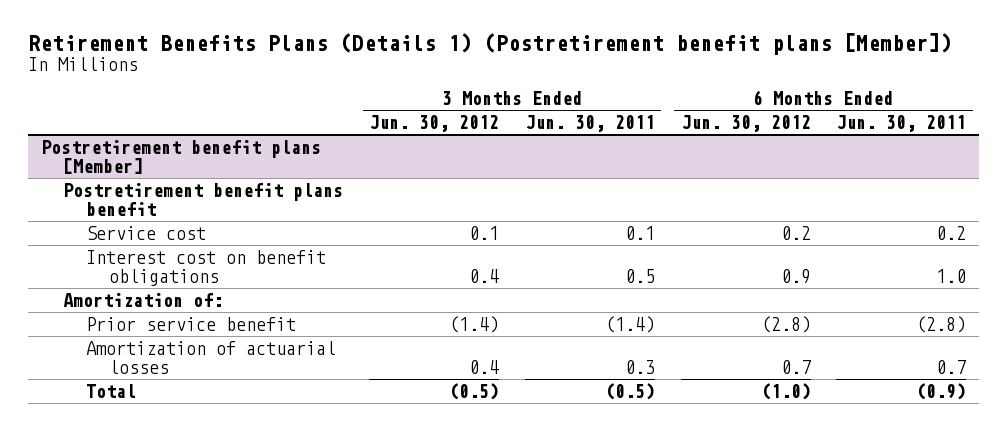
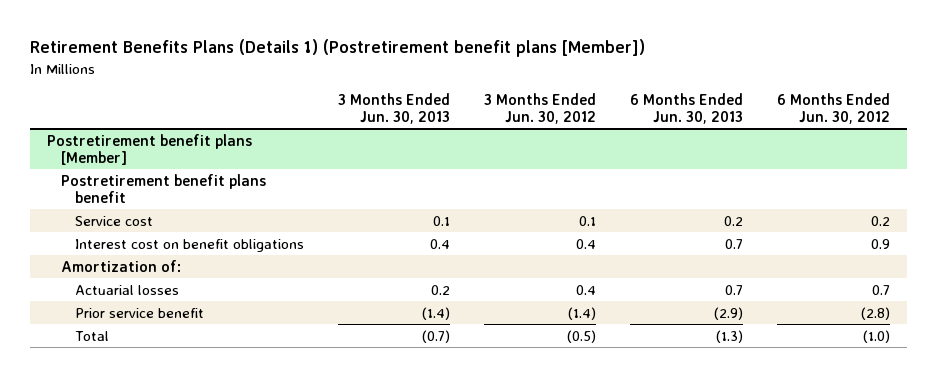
[524,115,655,133] Jun. 30, 2011 -> none
[836,115,967,133] Jun. 30, 2011 -> none
none -> [338,92,451,125] 3 Months Ended Jun. 30, 2013
none -> [629,92,743,125] 6 Months Ended Jun. 30, 2013
none -> [75,284,180,295] Actuarial losses
[86,340,337,375] Amortization of actuarial losses -> none

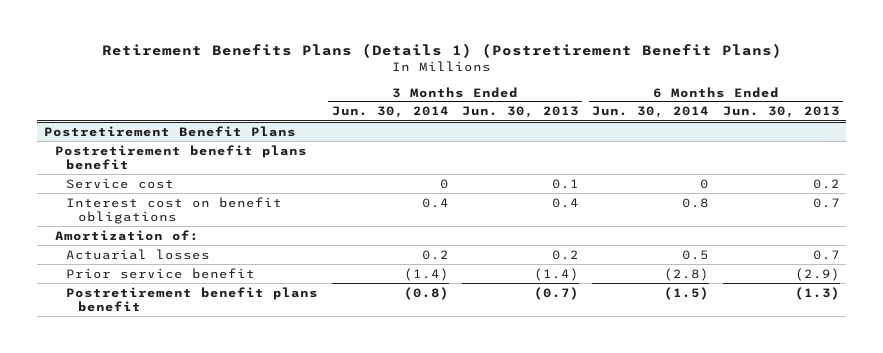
[30,39,646,58] Retirement Benefits Plans (Details 1) (Postretirement benefit plans [Member]) -> [101,43,782,59] Retirement Benefits Plans (Details 1) (Postretirement Benefit Plans)
[484,92,597,125] 3 Months Ended Jun. 30, 2012 -> none
[776,92,890,125] 6 Months Ended Jun. 30, 2012 -> none
none -> [331,106,449,119] Jun. 30, 2014
none -> [592,106,710,119] Jun. 30, 2014
[47,133,253,165] Postretirement benefit plans [Member] -> [43,125,296,137] Postretirement Benefit Plans
[75,330,110,341] Total -> [66,286,319,313] Postretirement benefit plans benefit

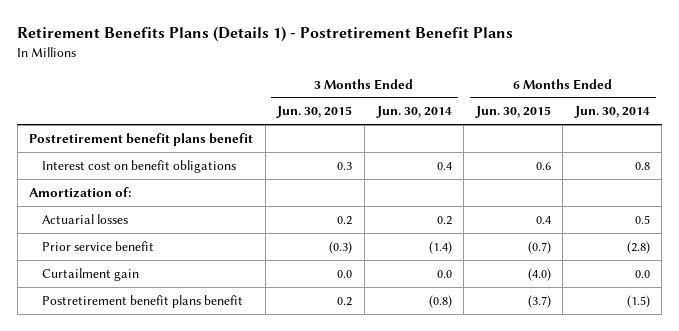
[101,43,782,59] Retirement Benefits Plans (Details 1) (Postretirement Benefit Plans) -> [17,26,514,43] Retirement Benefits Plans (Details 1) - Postretirement Benefit Plans
[462,106,580,119] Jun. 30, 2013 -> none
[722,106,840,119] Jun. 30, 2013 -> none
none -> [276,106,353,119] Jun. 30, 2015
none -> [474,106,551,119] Jun. 30, 2015
[43,125,296,137] Postretirement Benefit Plans -> none
[66,177,175,189] Service cost -> none
none -> [41,267,139,281] Curtailment gain

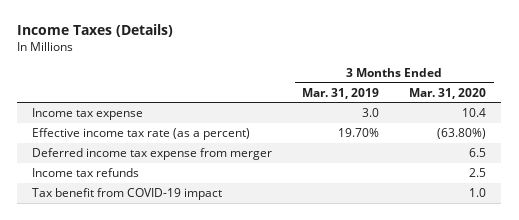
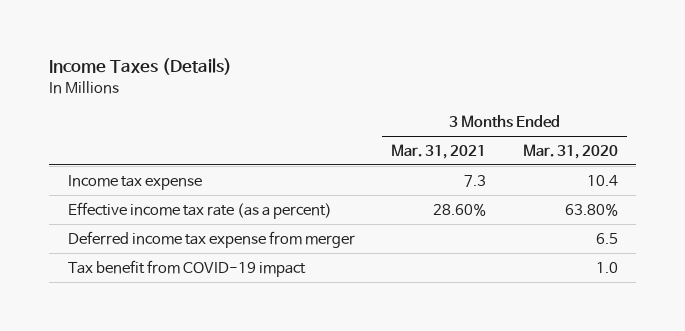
[302,87,380,99] Mar. 31, 2019 -> none
none -> [391,143,487,159] Mar. 31, 2021
[437,128,487,140] (63.80%) -> [564,202,618,216] 63.80%
[32,168,140,178] Income tax refunds -> none

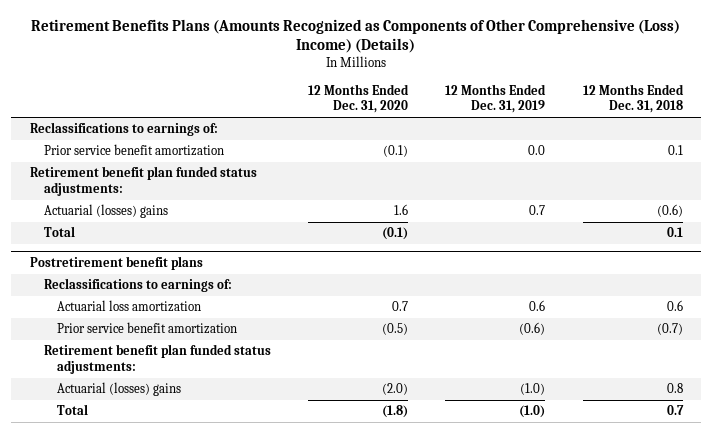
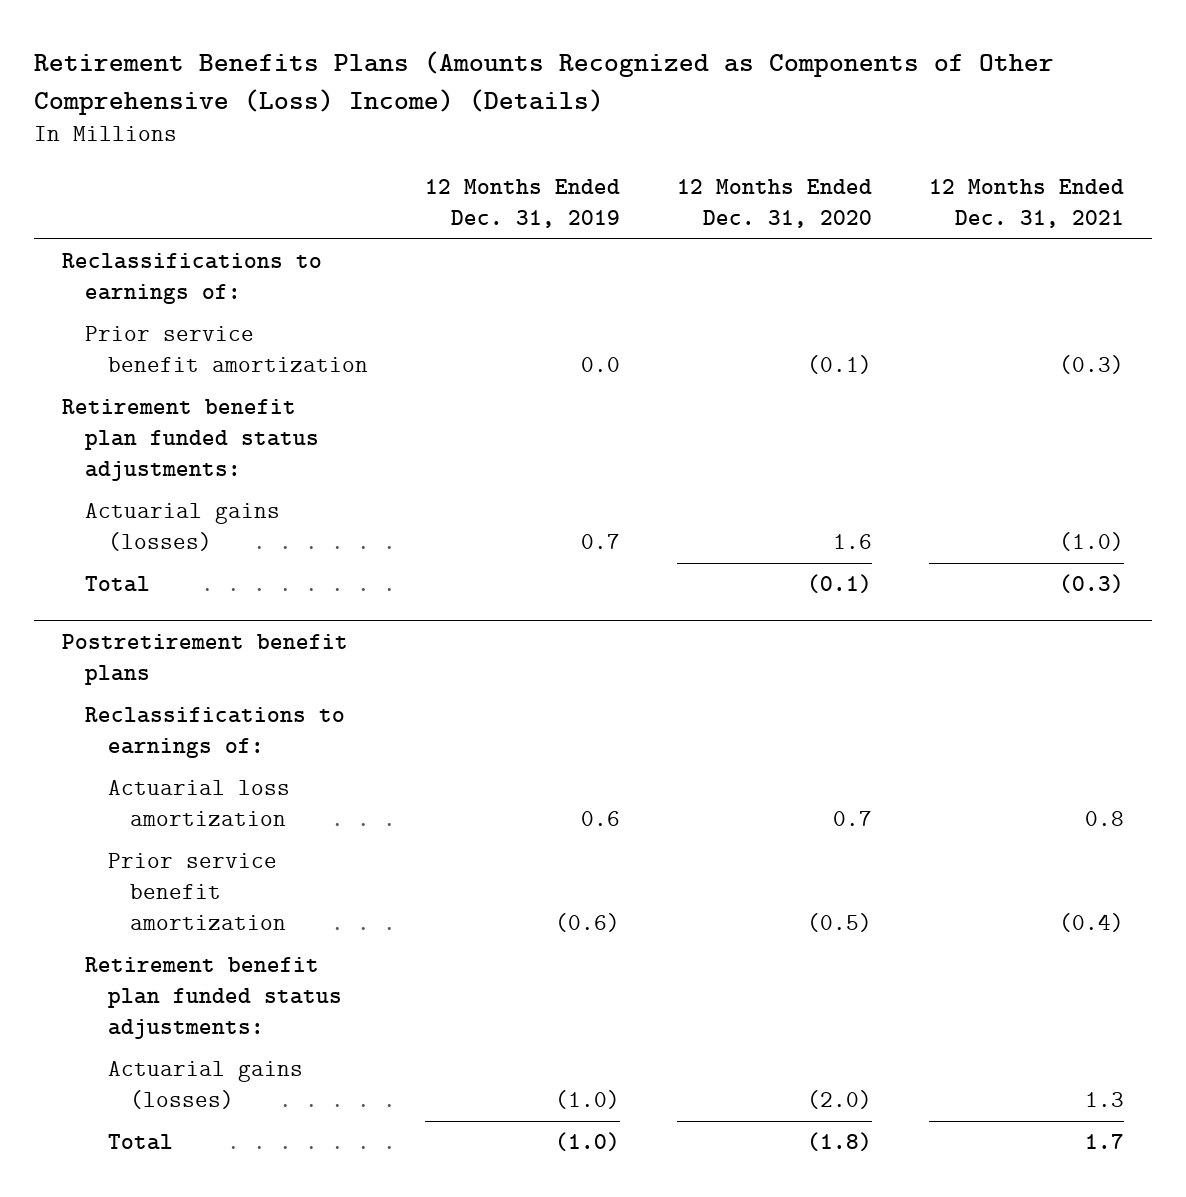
[582,84,684,114] 12 Months Ended Dec. 31, 2018 -> none
none -> [928,178,1124,228] 12 Months Ended Dec. 31, 2021
[43,204,168,219] Actuarial (losses) gains -> [85,503,281,552] Actuarial gains (losses)
[57,382,182,397] Actuarial (losses) gains -> [107,1061,303,1110] Actuarial gains (losses)

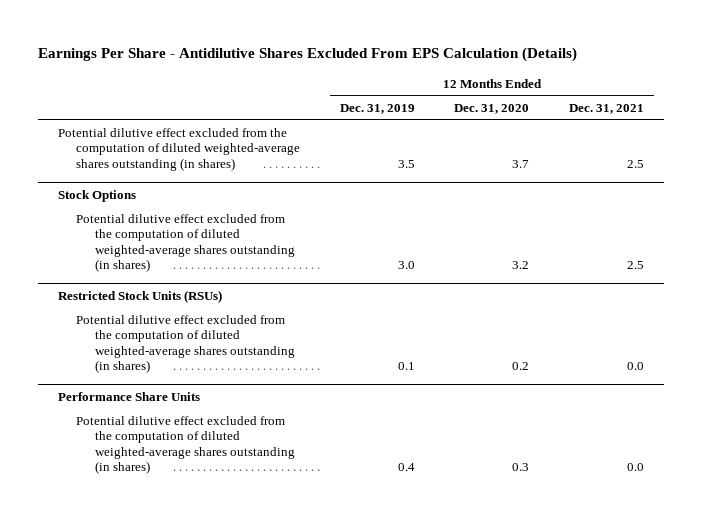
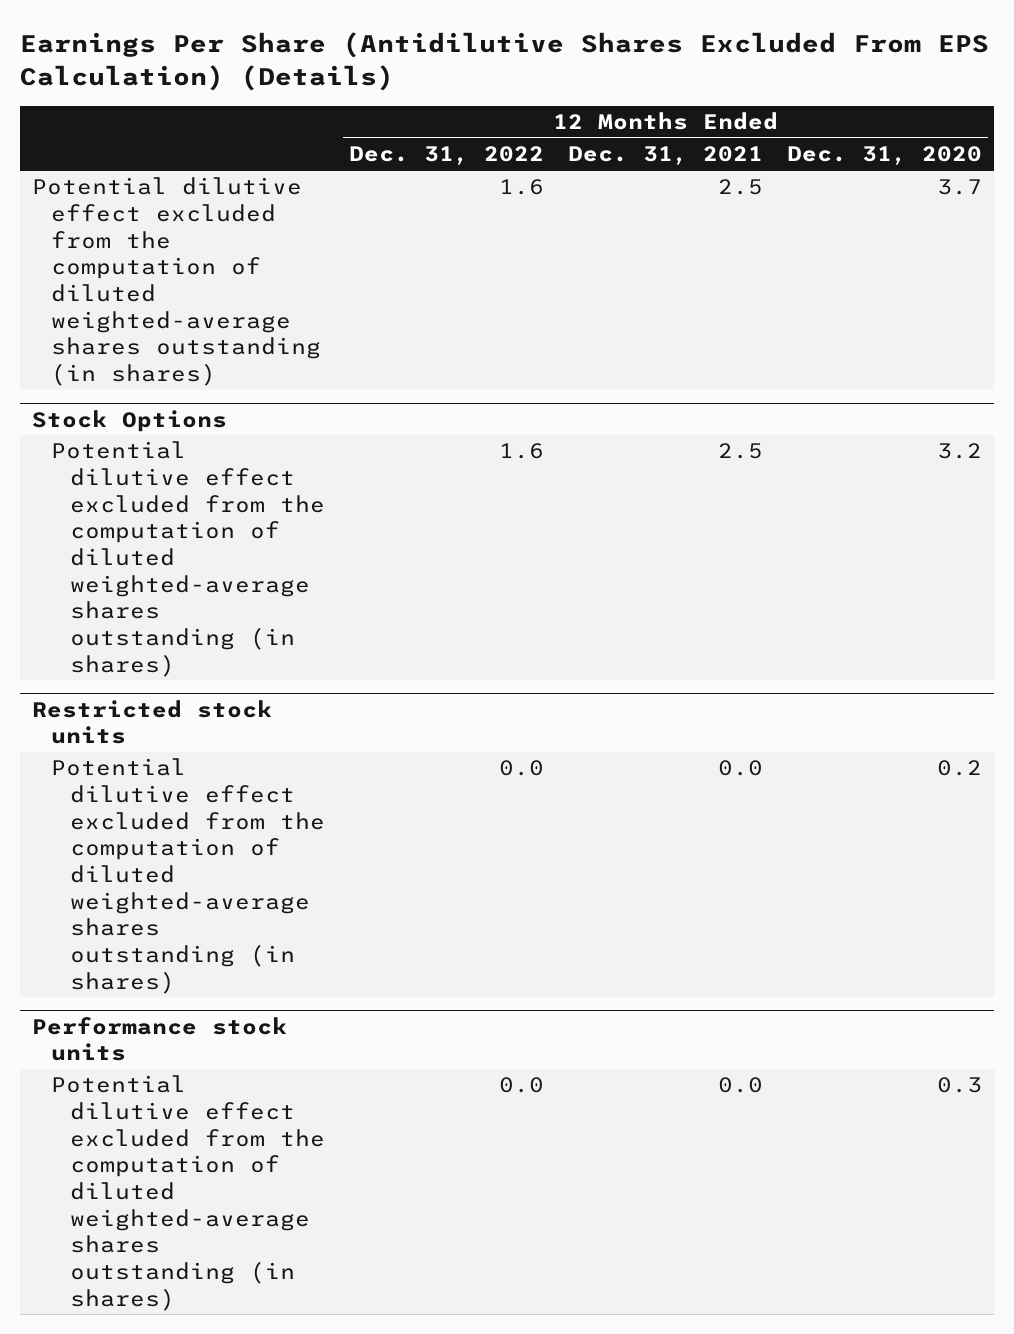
[37,47,577,63] Earnings Per Share - Antidilutive Shares Excluded From EPS Calculation (Details) -> [19,32,989,91] Earnings Per Share (Antidilutive Shares Excluded From EPS Calculation) (Details)
[339,103,415,114] Dec. 31, 2019 -> none
none -> [348,146,544,166] Dec. 31, 2022
[57,289,222,303] Restricted Stock Units (RSUs) -> [31,699,272,745] Restricted stock units
[57,391,200,401] Performance Share Units -> [31,1016,287,1062] Performance stock units

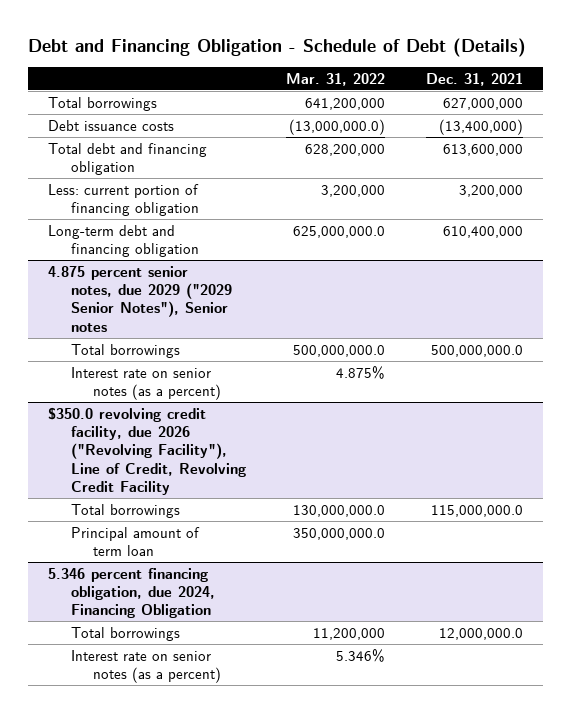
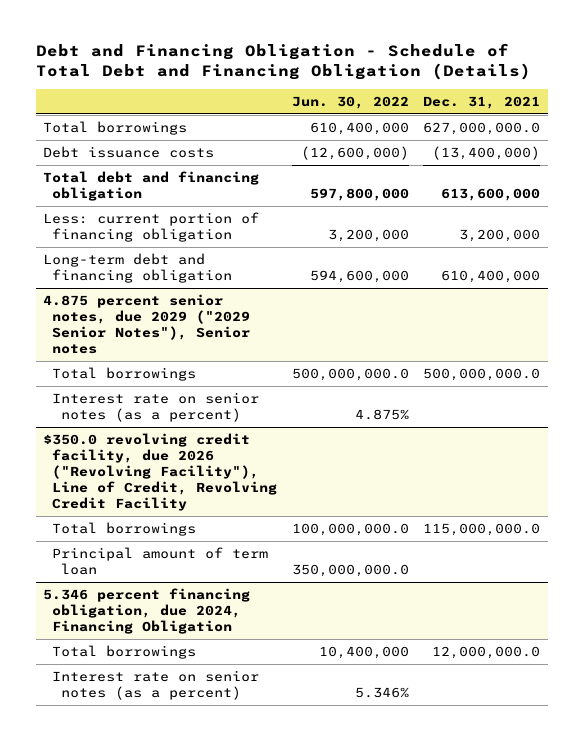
[28,37,527,57] Debt and Financing Obligation - Schedule of Debt (Details) -> [36,43,532,81] Debt and Financing Obligation - Schedule of Total Debt and Financing Obligation (Details)
[286,72,386,86] Mar. 31, 2022 -> none
none -> [291,96,409,110] Jun. 30, 2022
[442,97,523,110] 627,000,000 -> [423,122,541,136] 627,000,000.0

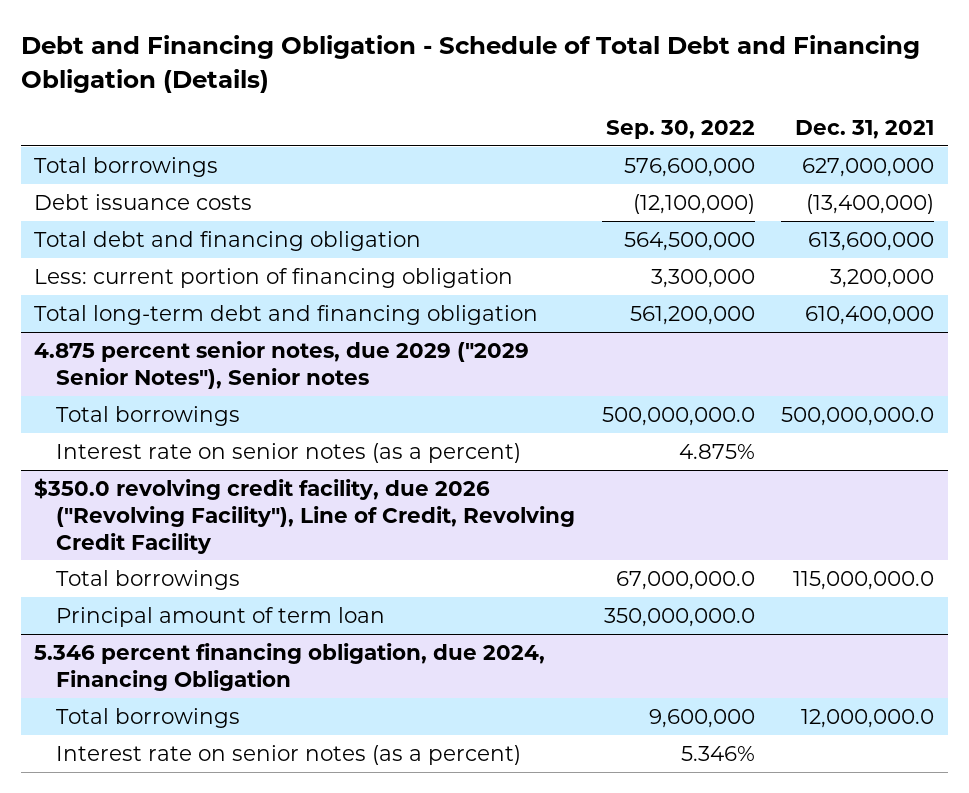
[291,96,409,110] Jun. 30, 2022 -> none
none -> [605,120,755,140] Sep. 30, 2022
[423,122,541,136] 627,000,000.0 -> [802,157,935,177] 627,000,000
[43,253,233,284] Long-term debt and financing obligation -> [34,304,539,325] Total long-term debt and financing obligation

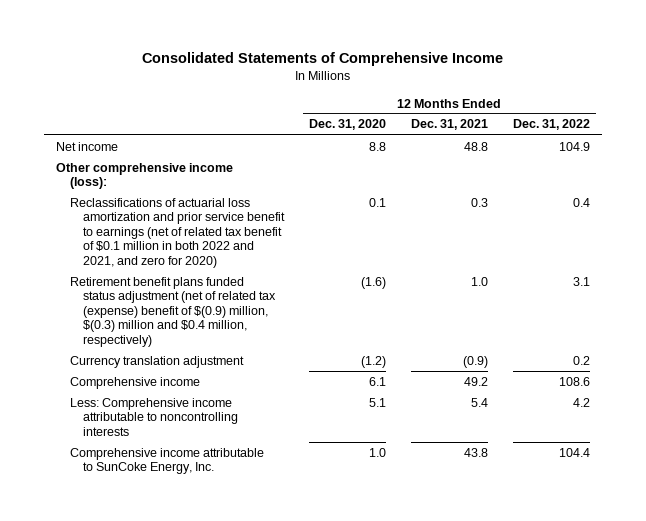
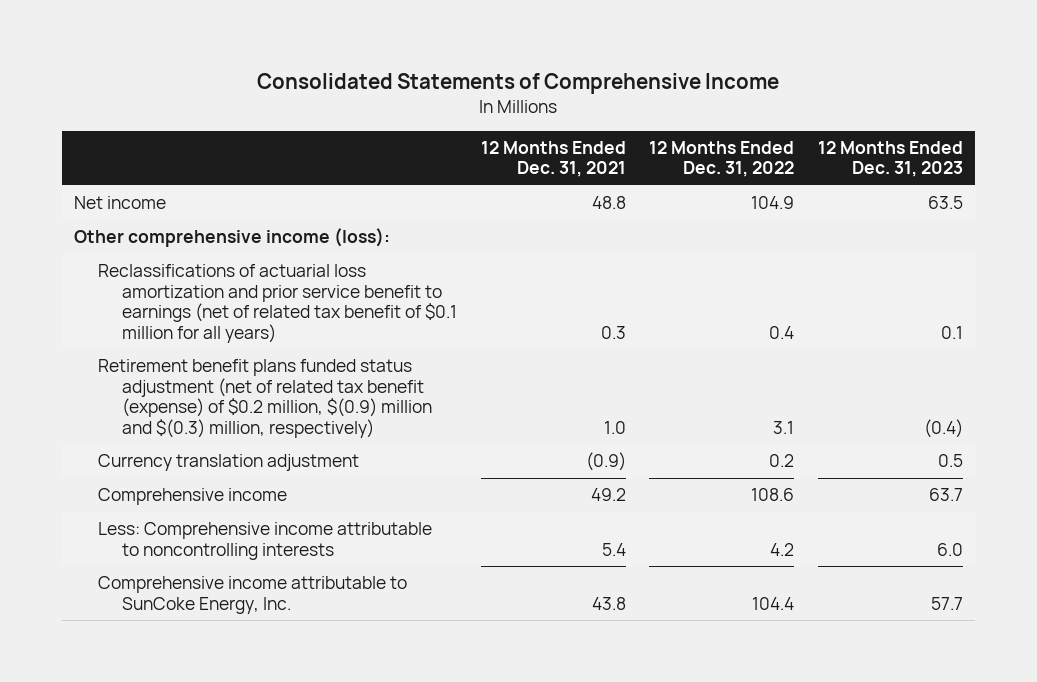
[308,119,386,131] Dec. 31, 2020 -> none
none -> [818,140,964,178] 12 Months Ended Dec. 31, 2023
[69,197,285,268] Reclassifications of actuarial loss amortization and prior service benefit to earnings (net of related tax benefit of $0.1 million in both 2022 and 2021, and zero for 2020) -> [97,264,457,343] Reclassifications of actuarial loss amortization and prior service benefit to earnings (net of related tax benefit of $0.1 million for all years)
[69,276,276,347] Retirement benefit plans funded status adjustment (net of related tax (expense) benefit of $(0.9) million, $(0.3) million and $0.4 million, respectively) -> [97,359,432,438] Retirement benefit plans funded status adjustment (net of related tax benefit (expense) of $0.2 million, $(0.9) million and $(0.3) million, respectively)

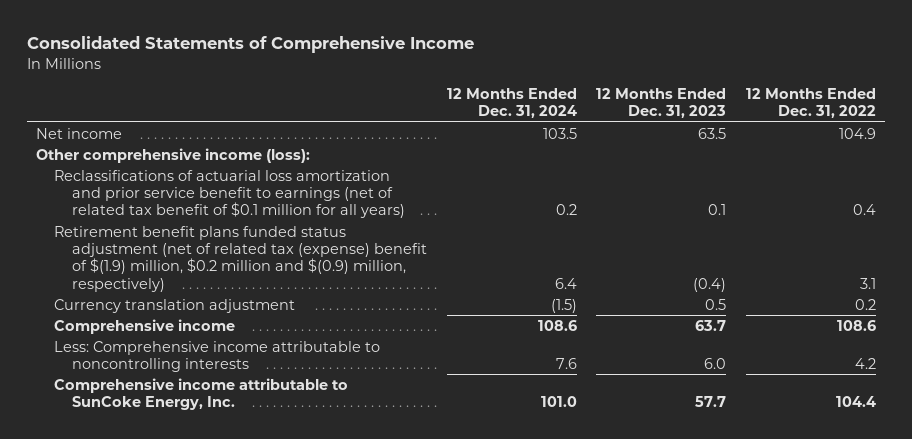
[480,140,626,178] 12 Months Ended Dec. 31, 2021 -> none
none -> [446,87,577,119] 12 Months Ended Dec. 31, 2024
[97,359,432,438] Retirement benefit plans funded status adjustment (net of related tax benefit (expense) of $0.2 million, $(0.9) million and $(0.3) million, respectively) -> [54,225,428,292] Retirement benefit plans funded status adjustment (net of related tax (expense) benefit of $(1.9) million, $0.2 million and $(0.9) million, respectively)

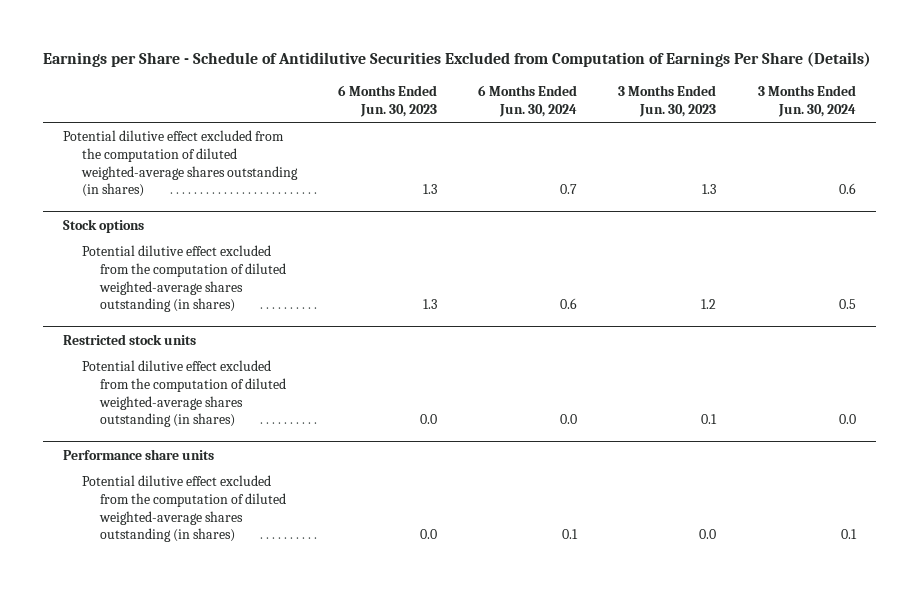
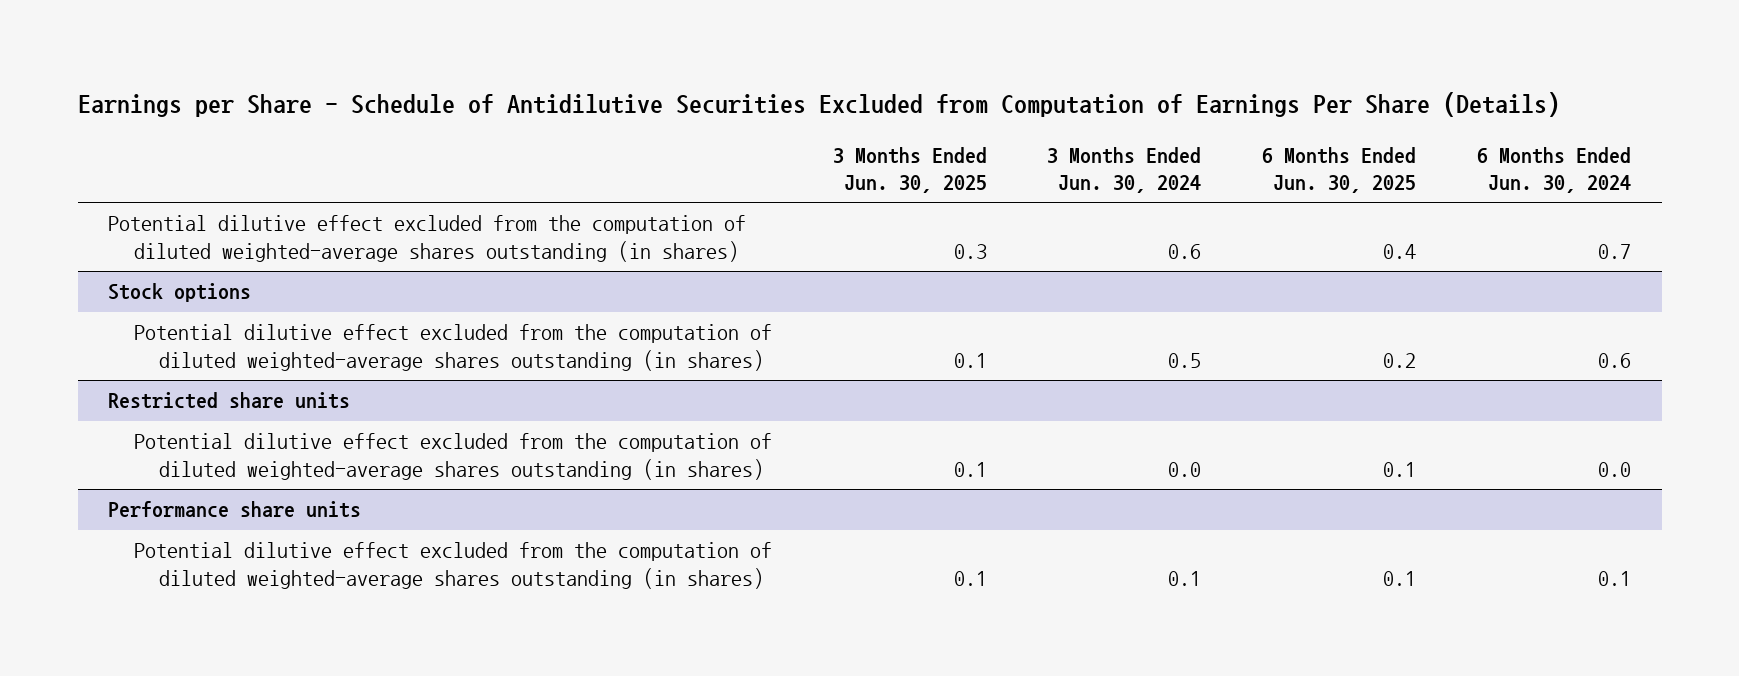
[337,85,437,118] 6 Months Ended Jun. 30, 2023 -> none
[618,85,717,118] 3 Months Ended Jun. 30, 2023 -> none
none -> [832,146,987,193] 3 Months Ended Jun. 30, 2025
none -> [1262,146,1417,193] 6 Months Ended Jun. 30, 2025
[63,333,197,345] Restricted stock units -> [108,392,351,410] Restricted share units

